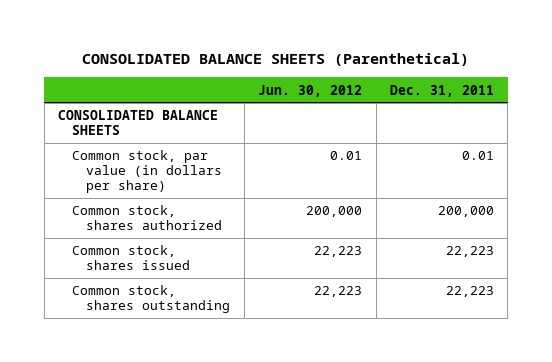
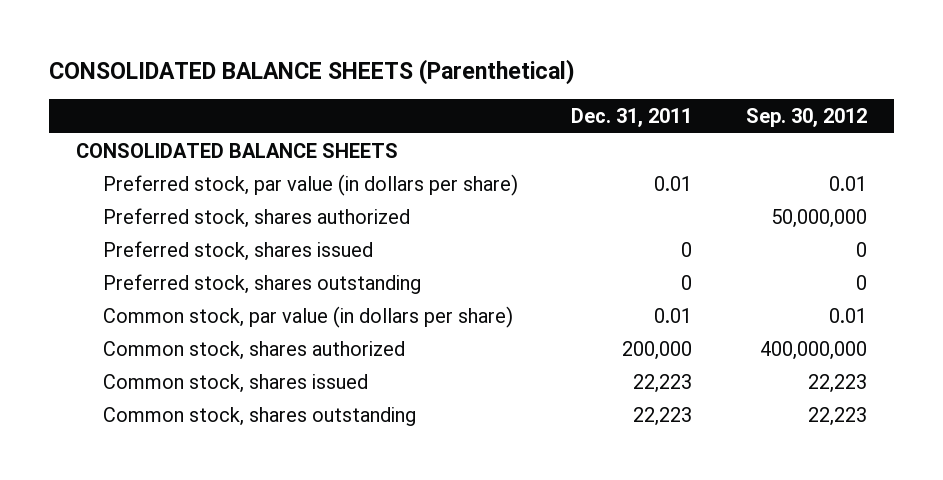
[258,84,363,97] Jun. 30, 2012 -> none
none -> [746,107,868,127] Sep. 30, 2012
none -> [102,173,518,196] Preferred stock, par value (in dollars per share)
none -> [102,207,410,228] Preferred stock, shares authorized
none -> [102,240,373,261] Preferred stock, shares issued
none -> [102,273,421,294] Preferred stock, shares outstanding

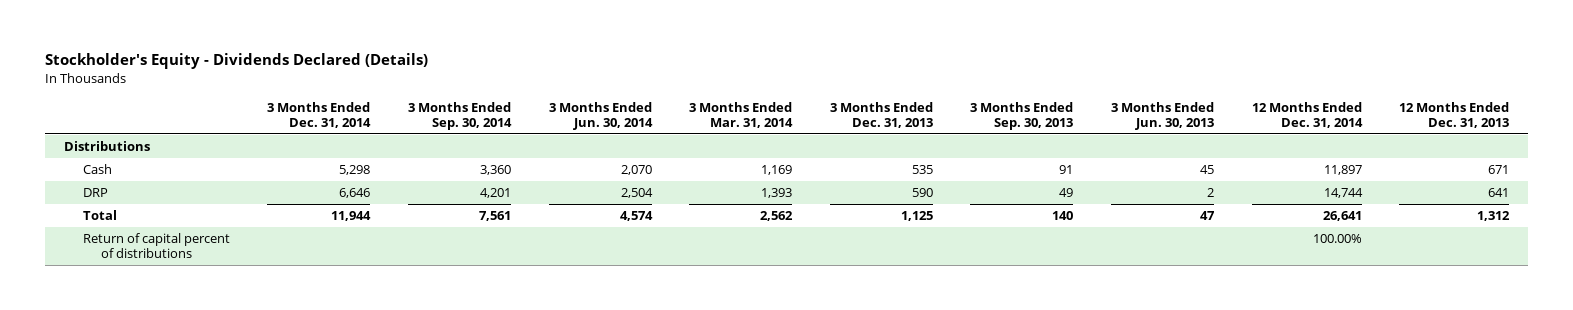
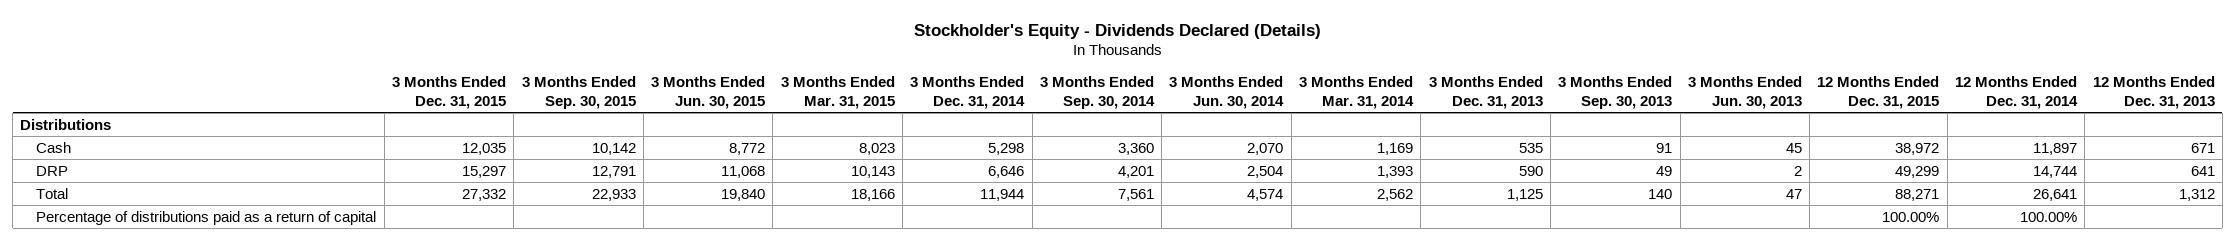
none -> [391,75,506,109] 3 Months Ended Dec. 31, 2015
none -> [521,75,636,109] 3 Months Ended Sep. 30, 2015
none -> [651,75,766,109] 3 Months Ended Jun. 30, 2015
none -> [780,75,895,109] 3 Months Ended Mar. 31, 2015
none -> [1817,75,1940,109] 12 Months Ended Dec. 31, 2015
[82,233,230,259] Return of capital percent of distributions -> [36,210,377,225] Percentage of distributions paid as a return of capital

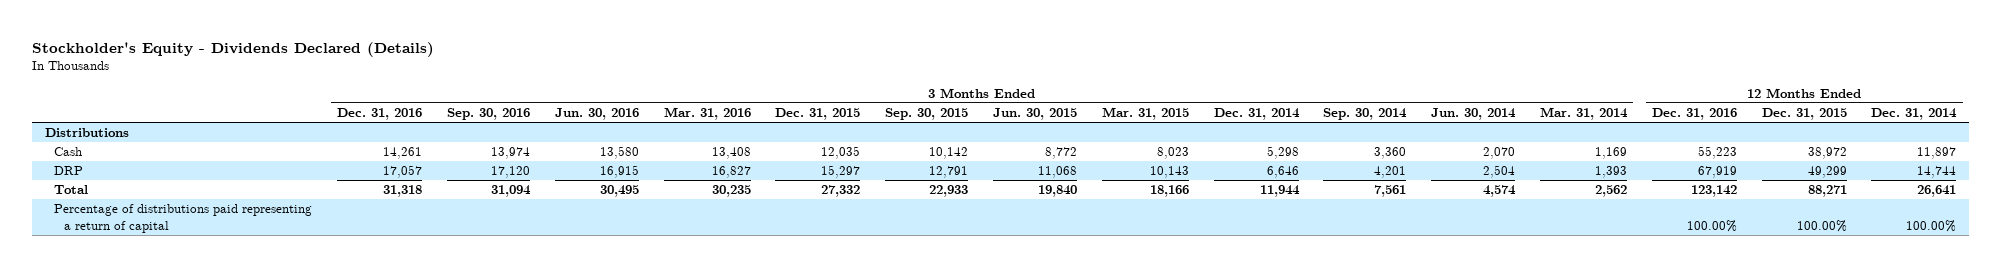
[1428,75,1543,109] 3 Months Ended Dec. 31, 2013 -> none
[1558,75,1673,109] 3 Months Ended Sep. 30, 2013 -> none
[1687,75,1802,109] 3 Months Ended Jun. 30, 2013 -> none
[2092,75,2215,109] 12 Months Ended Dec. 31, 2013 -> none
none -> [337,108,423,121] Dec. 31, 2016
none -> [446,108,530,121] Sep. 30, 2016
none -> [554,108,639,121] Jun. 30, 2016
none -> [663,107,751,121] Mar. 31, 2016
none -> [1651,108,1737,121] Dec. 31, 2016
[36,210,377,225] Percentage of distributions paid as a return of capital -> [54,204,313,233] Percentage of distributions paid representing a return of capital

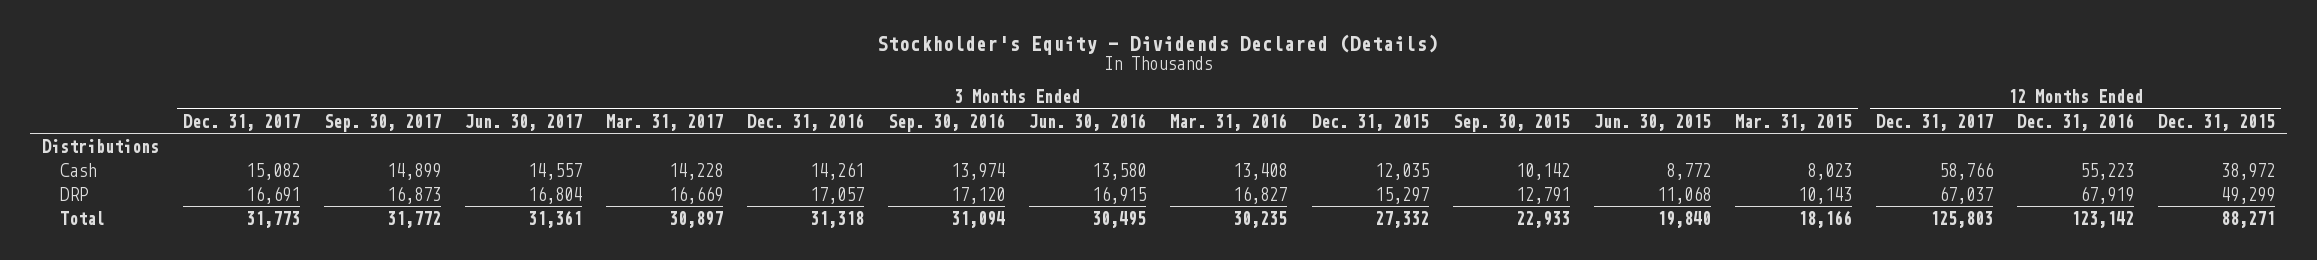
[1213,108,1300,121] Dec. 31, 2014 -> none
[1323,108,1408,121] Sep. 30, 2014 -> none
[1431,108,1517,121] Jun. 30, 2014 -> none
[1540,107,1629,121] Mar. 31, 2014 -> none
[1871,108,1958,121] Dec. 31, 2014 -> none
none -> [182,113,300,131] Dec. 31, 2017
none -> [323,113,441,132] Sep. 30, 2017
none -> [464,113,582,131] Jun. 30, 2017
none -> [606,113,724,131] Mar. 31, 2017
none -> [1875,113,1993,131] Dec. 31, 2017
[54,204,313,233] Percentage of distributions paid representing a return of capital -> none

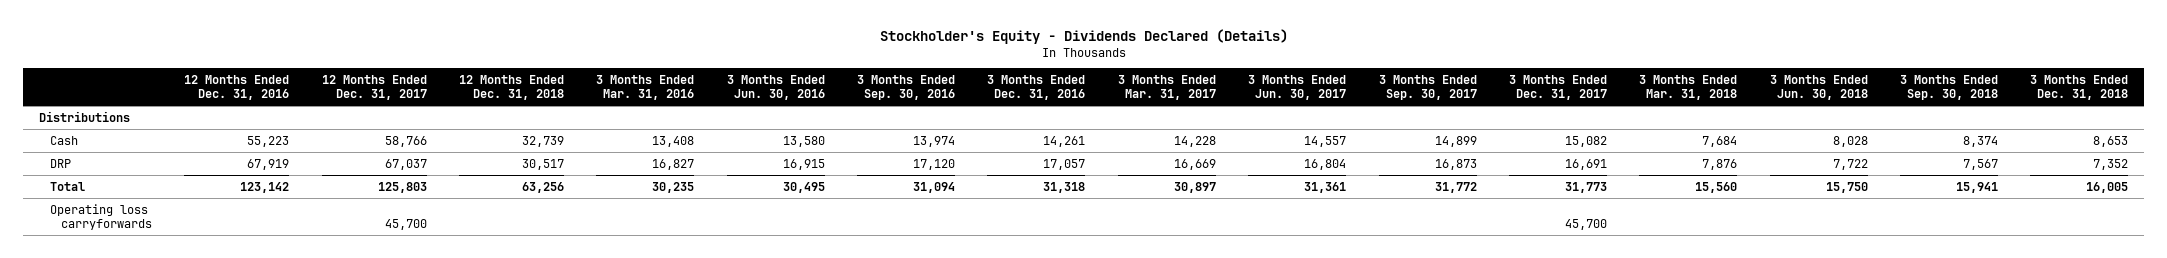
[1311,113,1429,131] Dec. 31, 2015 -> none
[1452,113,1570,132] Sep. 30, 2015 -> none
[1593,113,1711,131] Jun. 30, 2015 -> none
[1734,113,1852,131] Mar. 31, 2015 -> none
[2158,113,2276,131] Dec. 31, 2015 -> none
none -> [459,74,565,101] 12 Months Ended Dec. 31, 2018
none -> [1639,74,1738,101] 3 Months Ended Mar. 31, 2018
none -> [1769,74,1868,101] 3 Months Ended Jun. 30, 2018
none -> [1899,74,1998,101] 3 Months Ended Sep. 30, 2018
none -> [2030,74,2129,101] 3 Months Ended Dec. 31, 2018
none -> [50,203,153,231] Operating loss carryforwards

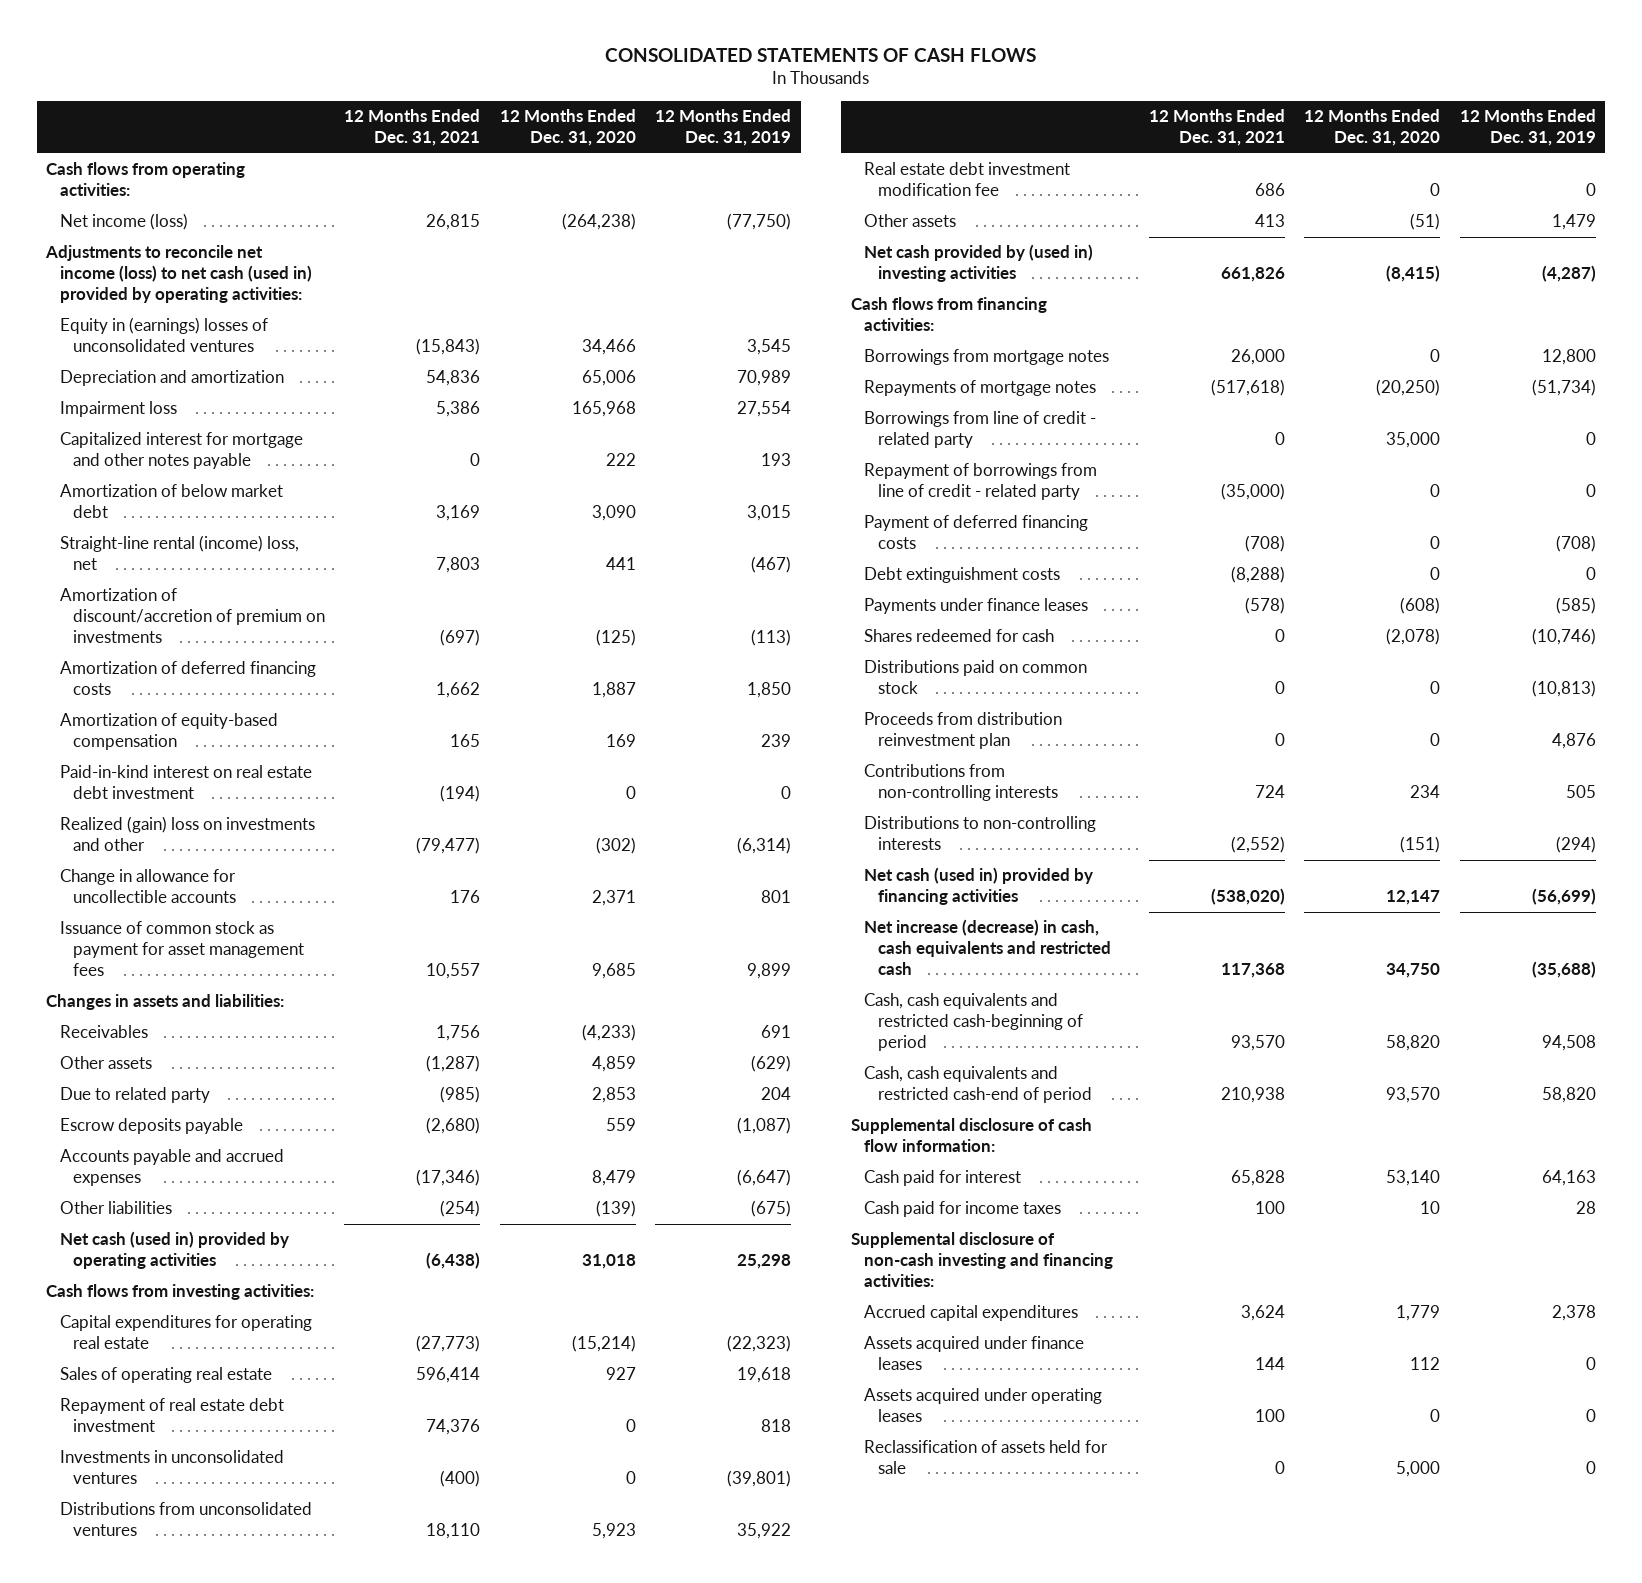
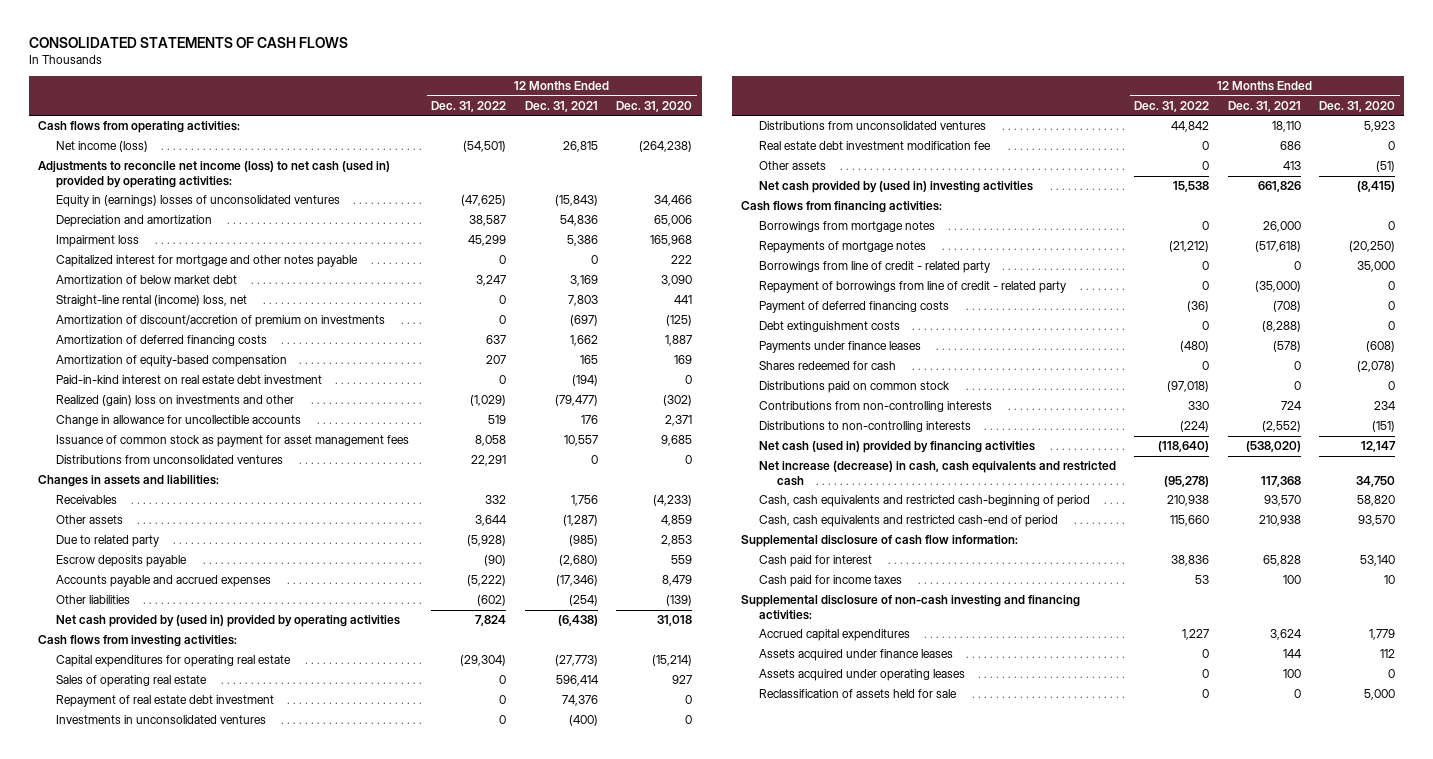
[654,109,791,147] 12 Months Ended Dec. 31, 2019 -> none
none -> [431,100,507,112] Dec. 31, 2022
none -> [56,455,284,465] Distributions from unconsolidated ventures
[59,1231,289,1270] Net cash (used in) provided by operating activities -> [56,615,401,628] Net cash provided by (used in) provided by operating activities
[864,712,1063,750] Proceeds from distribution reinvestment plan -> none

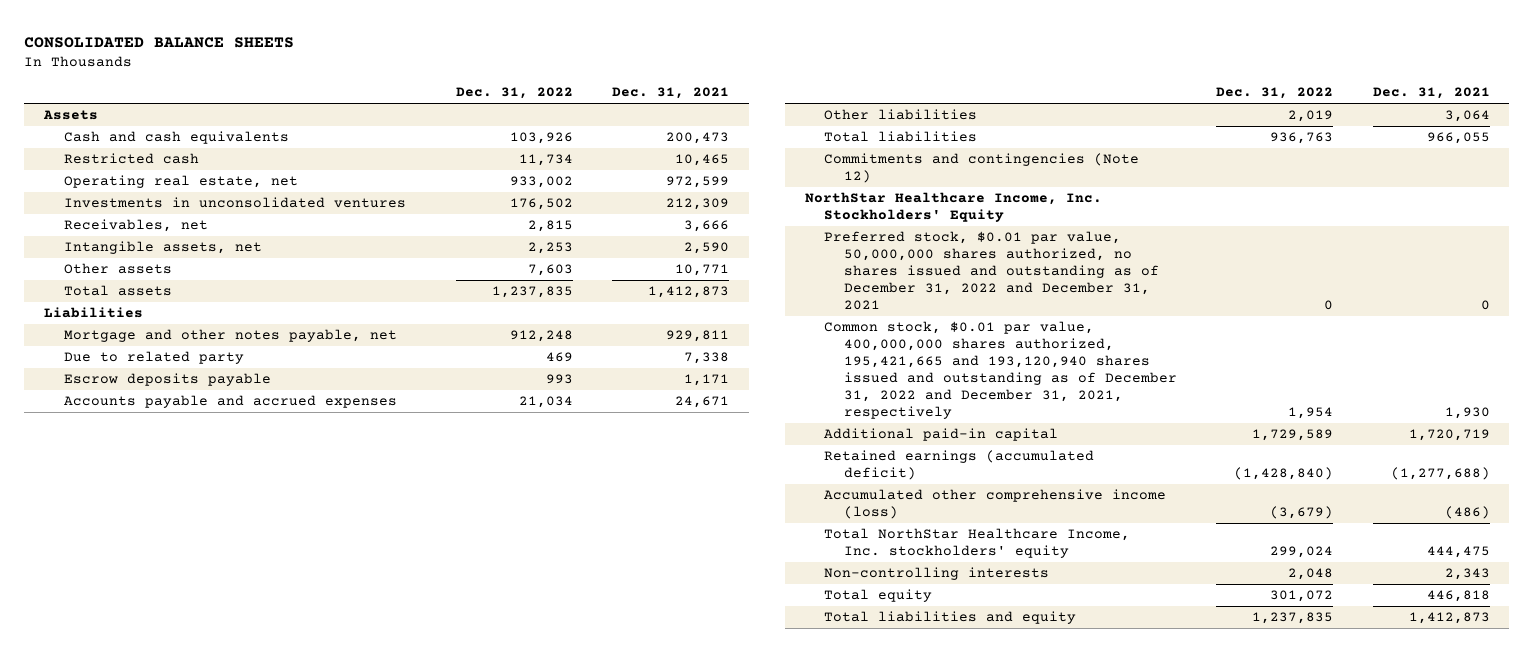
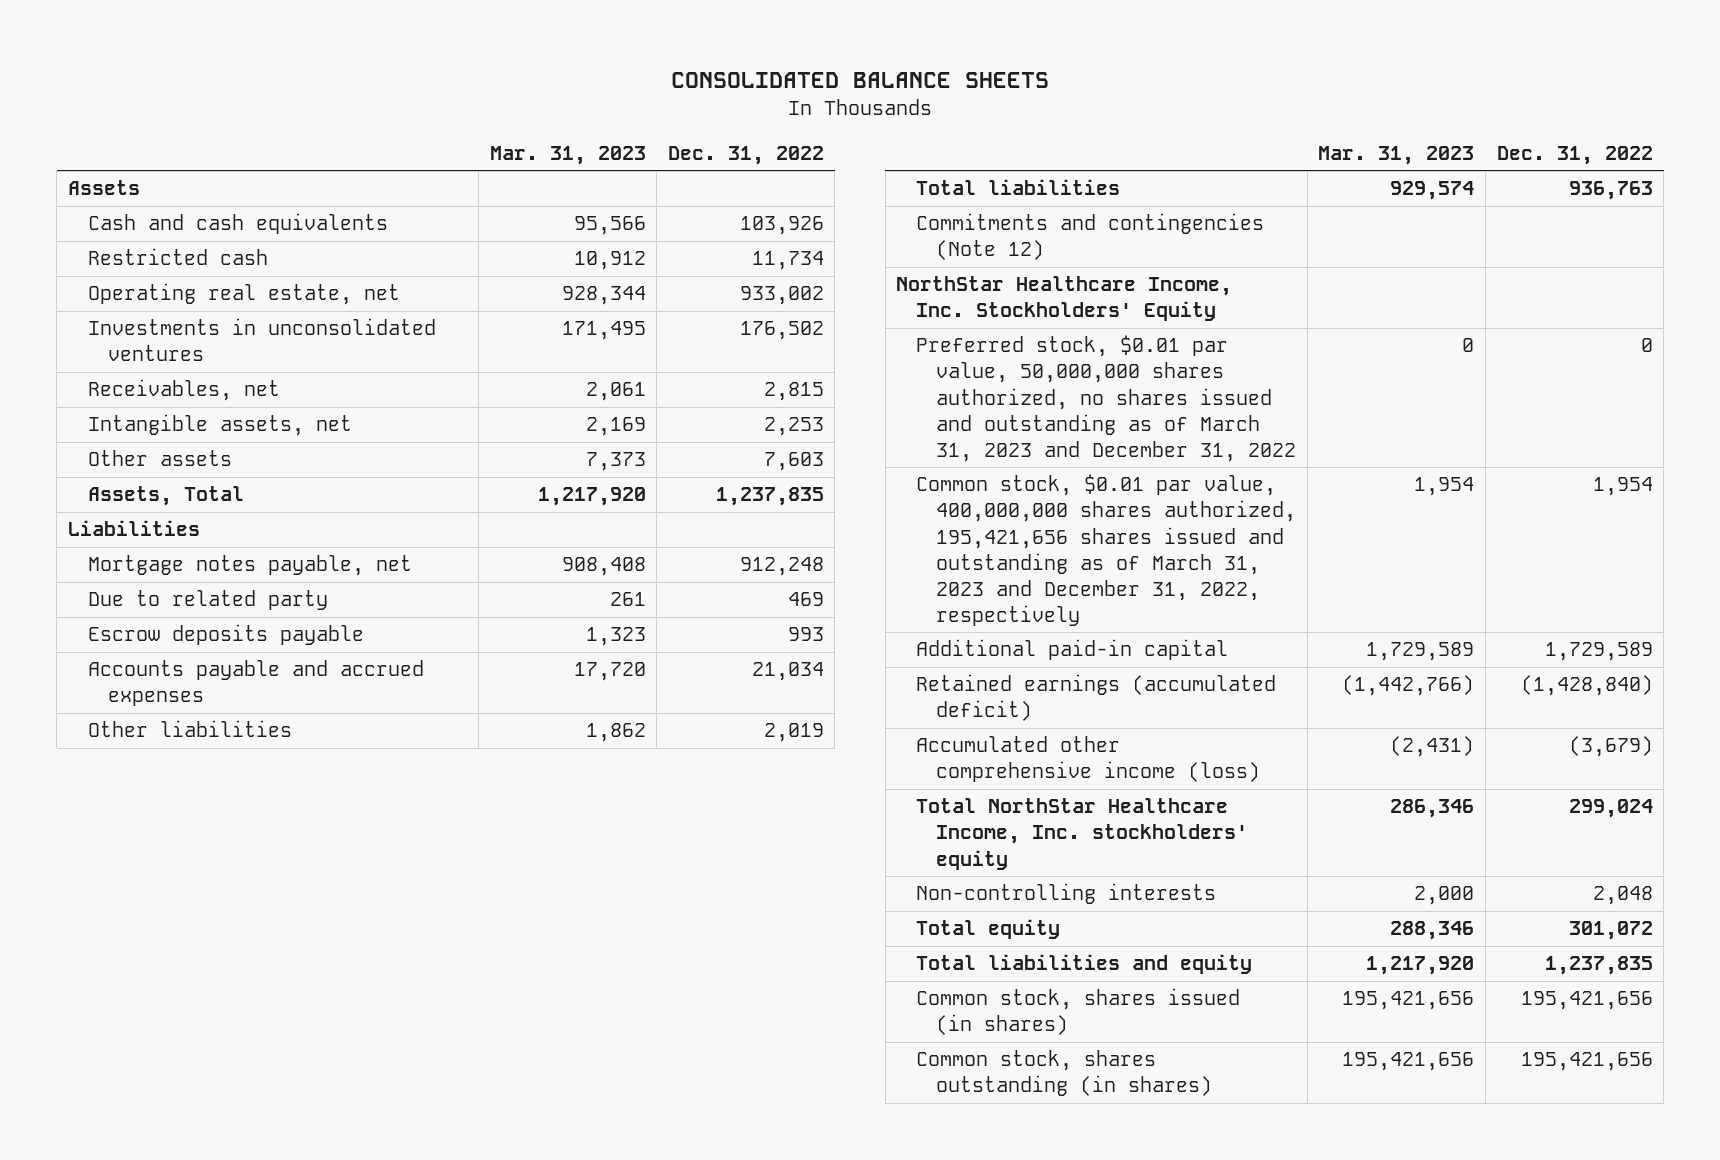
[612,87,730,100] Dec. 31, 2021 -> none
none -> [489,145,646,165] Mar. 31, 2023
[63,285,172,297] Total assets -> [87,486,244,507] Assets, Total
[63,329,397,343] Mortgage and other notes payable, net -> [87,555,412,577] Mortgage notes payable, net
[824,231,1160,311] Preferred stock, $0.01 par value, 50,000,000 shares authorized, no shares issued and outstanding as of December 31, 2022 and December 31, 2021 -> [916,335,1297,462] Preferred stock, $0.01 par value, 50,000,000 shares authorized, no shares issued and outstanding as of March 31, 2023 and December 31, 2022
[824,321,1178,420] Common stock, $0.01 par value, 400,000,000 shares authorized, 195,421,665 and 193,120,940 shares issued and outstanding as of December 31, 2022 and December 31, 2021, respectively -> [916,474,1297,626] Common stock, $0.01 par value, 400,000,000 shares authorized, 195,421,656 shares issued and outstanding as of March 31, 2023 and December 31, 2022, respectively
none -> [916,988,1241,1036] Common stock, shares issued (in shares)
none -> [916,1050,1213,1097] Common stock, shares outstanding (in shares)

